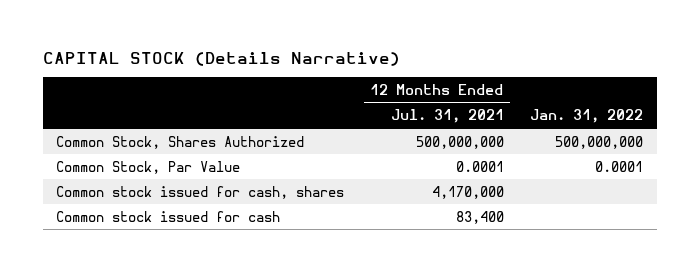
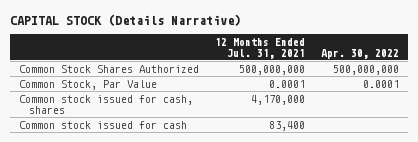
[530,109,644,124] Jan. 31, 2022 -> none
none -> [321,48,400,59] Apr. 30, 2022
[56,135,305,149] Common Stock, Shares Authorized -> [18,64,199,73] Common Stock Shares Authorized

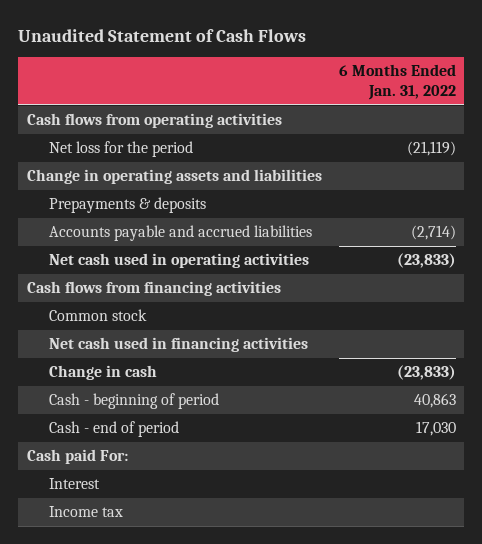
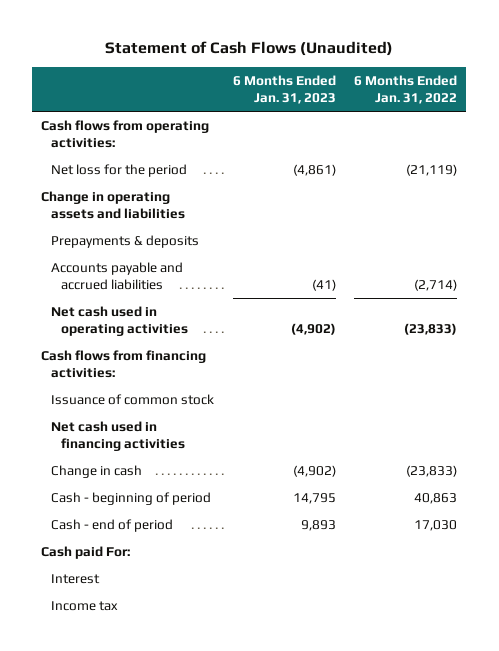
[17,28,306,42] Unaudited Statement of Cash Flows -> [105,41,394,57] Statement of Cash Flows (Unaudited)
none -> [232,75,336,105] 6 Months Ended Jan. 31, 2023
[26,113,282,129] Cash flows from operating activities -> [41,119,210,149] Cash flows from operating activities:
[26,281,281,297] Cash flows from financing activities -> [41,349,207,379] Cash flows from financing activities:
[48,309,147,322] Common stock -> [51,393,215,405] Issuance of common stock

